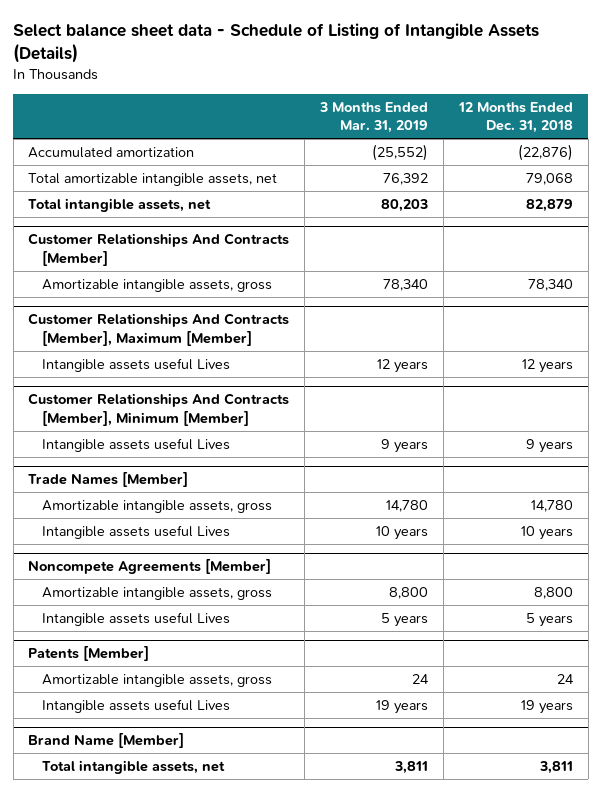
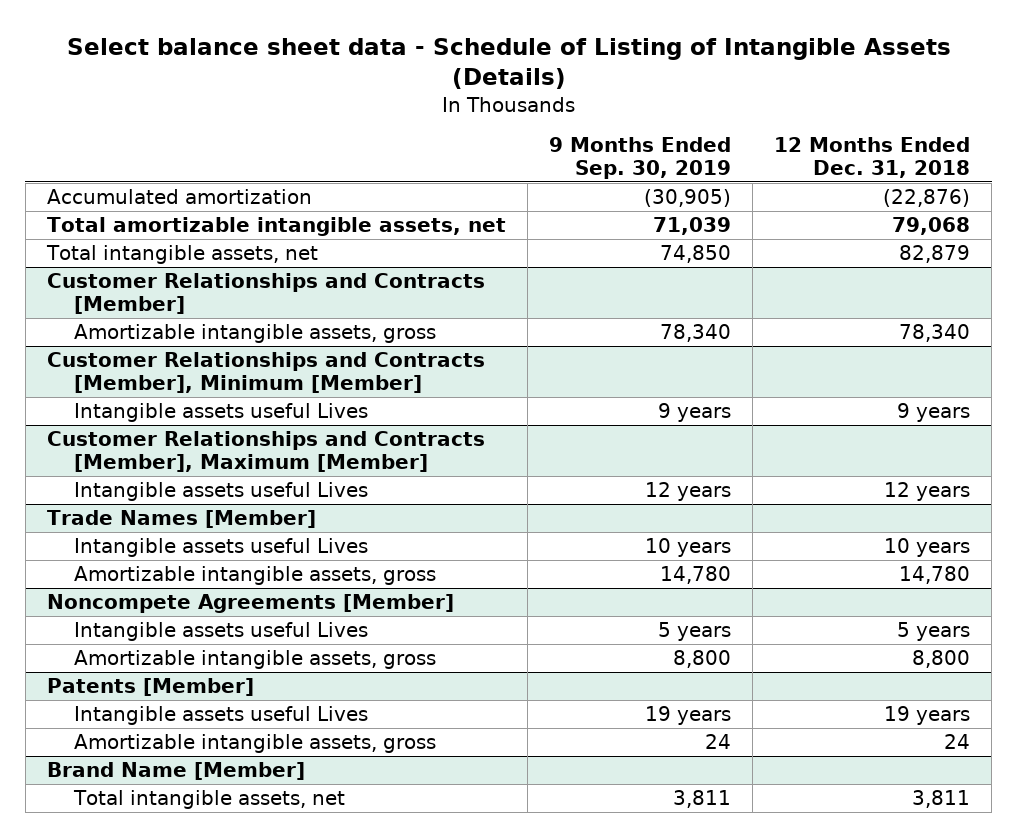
[319,101,429,133] 3 Months Ended Mar. 31, 2019 -> none
none -> [549,137,732,179] 9 Months Ended Sep. 30, 2019
[28,233,290,266] Customer Relationships And Contracts [Member] -> [46,273,485,314] Customer Relationships and Contracts [Member]
[28,313,290,346] Customer Relationships And Contracts [Member], Maximum [Member] -> none
[42,358,231,373] Intangible assets useful Lives -> none
[28,393,290,426] Customer Relationships And Contracts [Member], Minimum [Member] -> [46,352,485,393] Customer Relationships and Contracts [Member], Minimum [Member]
none -> [46,431,485,472] Customer Relationships and Contracts [Member], Maximum [Member]
none -> [73,482,368,502] Intangible assets useful Lives
[42,500,273,514] Amortizable intangible assets, gross -> [73,566,436,586] Amortizable intangible assets, gross
[42,587,273,601] Amortizable intangible assets, gross -> [73,650,436,670] Amortizable intangible assets, gross
[42,674,273,688] Amortizable intangible assets, gross -> [73,734,436,754] Amortizable intangible assets, gross

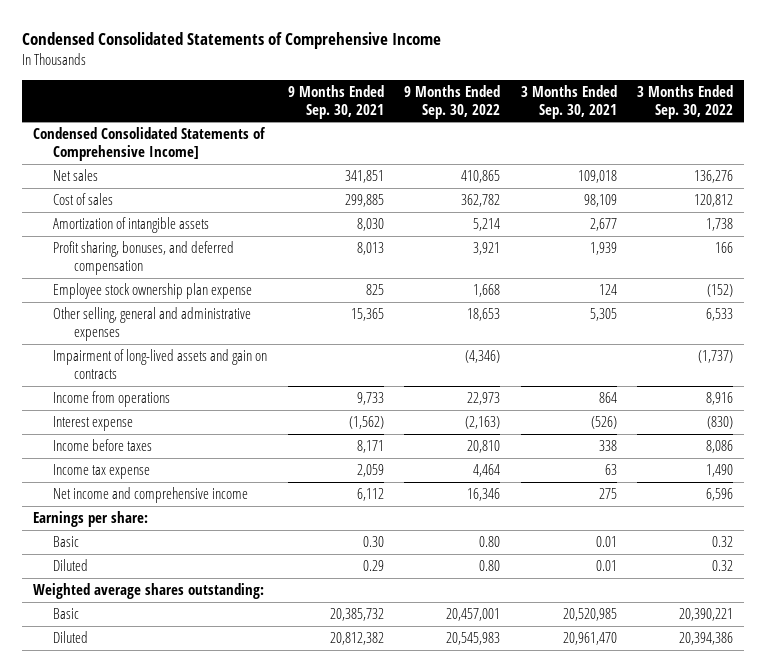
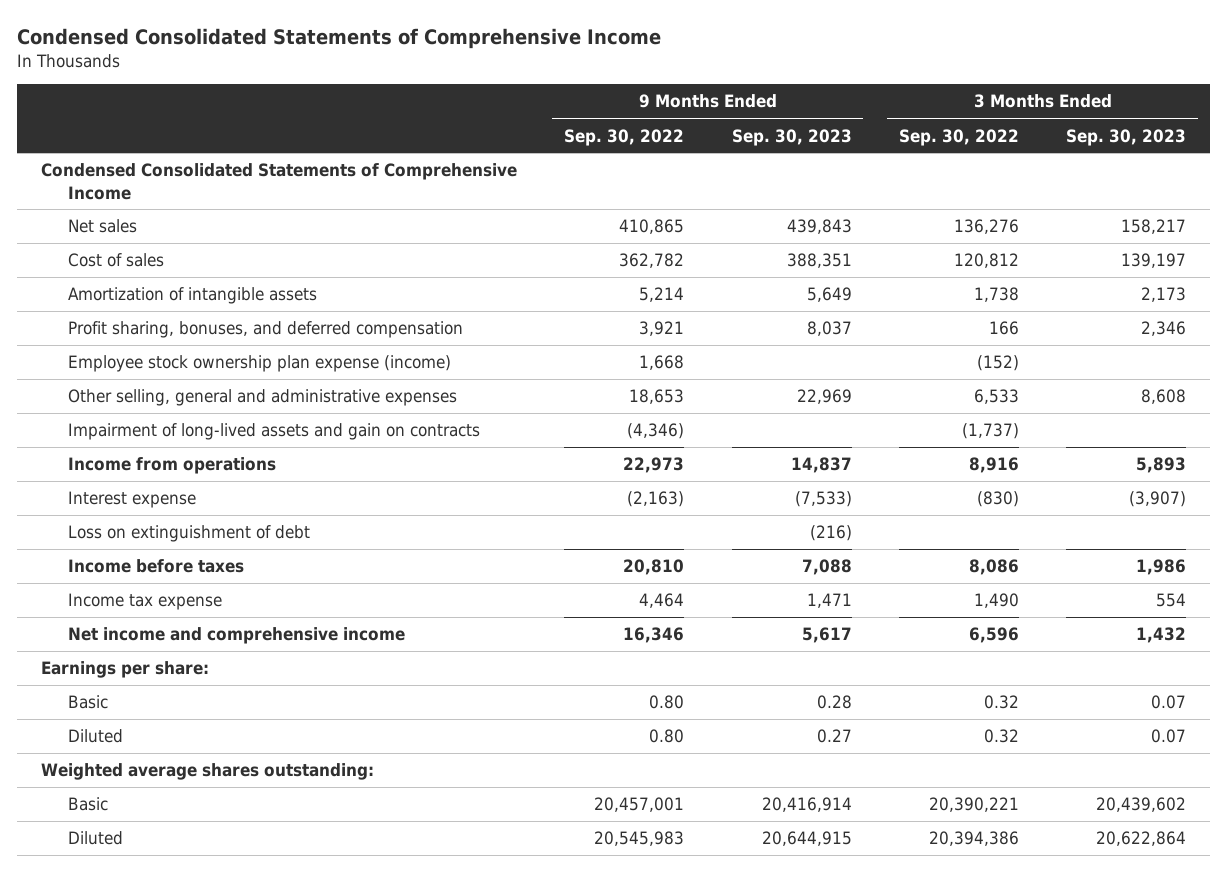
[287,84,384,119] 9 Months Ended Sep. 30, 2021 -> none
[520,84,617,119] 3 Months Ended Sep. 30, 2021 -> none
none -> [731,128,852,146] Sep. 30, 2023
none -> [1066,128,1187,146] Sep. 30, 2023
[32,127,266,162] Condensed Consolidated Statements of Comprehensive Income] -> [41,163,518,200] Condensed Consolidated Statements of Comprehensive Income
[53,283,253,300] Employee stock ownership plan expense -> [67,355,451,373] Employee stock ownership plan expense (income)
none -> [67,525,310,543] Loss on extinguishment of debt

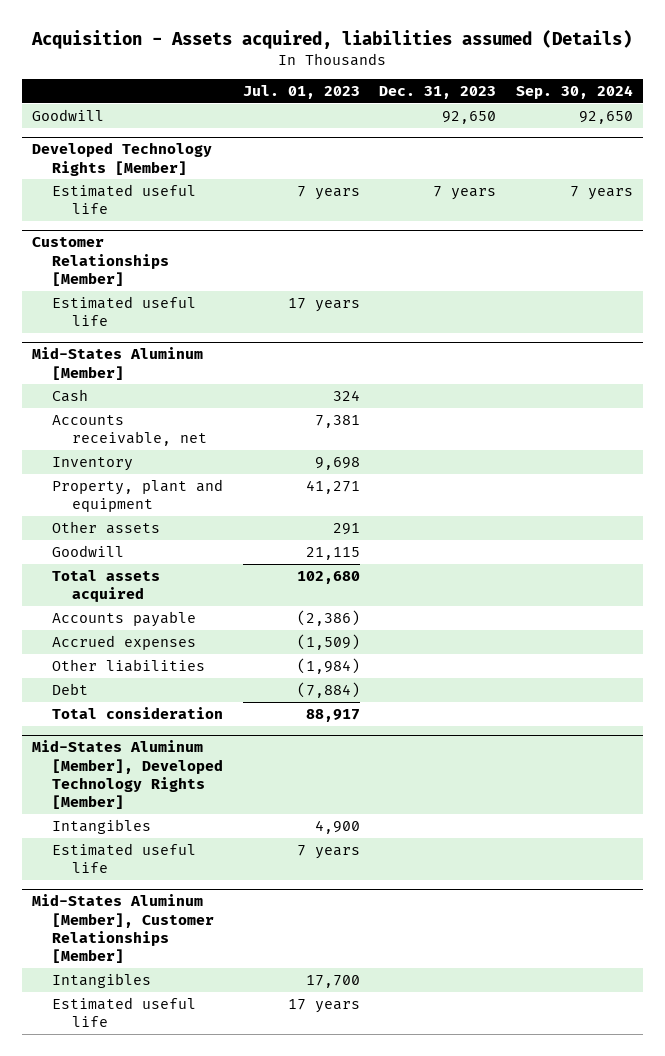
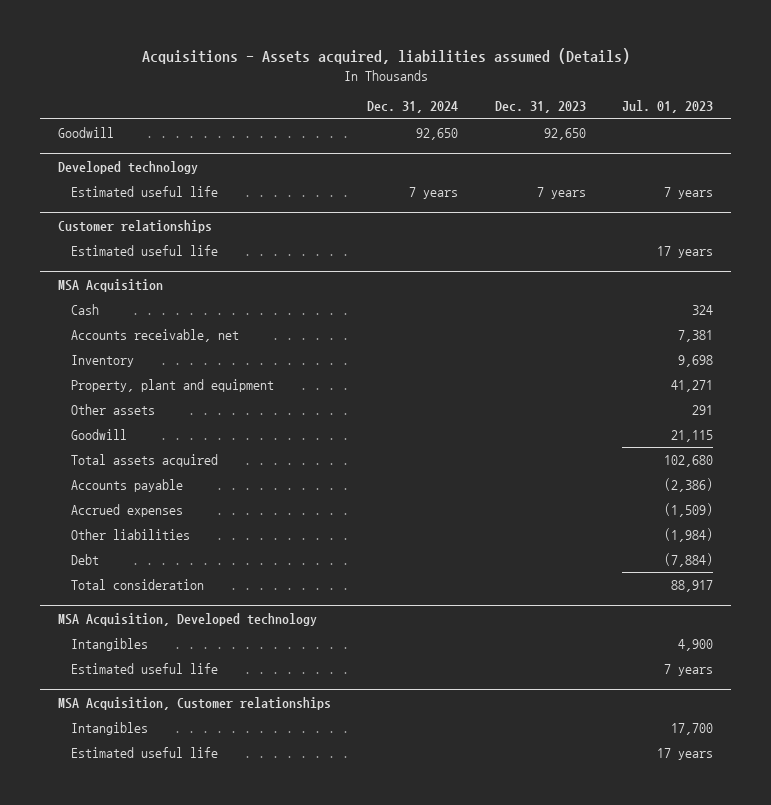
[31,29,633,49] Acquisition - Assets acquired, liabilities assumed (Details) -> [141,48,630,65] Acquisitions - Assets acquired, liabilities assumed (Details)
[515,85,633,100] Sep. 30, 2024 -> none
none -> [367,101,459,114] Dec. 31, 2024
[31,142,212,176] Developed Technology Rights [Member] -> [58,160,199,174] Developed technology
[31,237,169,286] Customer Relationships [Member] -> [58,219,213,233] Customer relationships
[31,347,203,380] Mid-States Aluminum [Member] -> [58,278,164,292] MSA Acquisition
[31,740,223,810] Mid-States Aluminum [Member], Developed Technology Rights [Member] -> none
none -> [58,612,318,626] MSA Acquisition, Developed technology
[31,894,214,964] Mid-States Aluminum [Member], Customer Relationships [Member] -> none
none -> [58,696,332,710] MSA Acquisition, Customer relationships

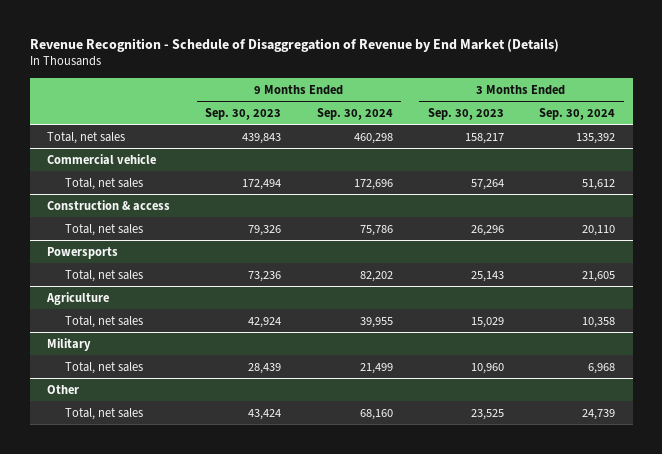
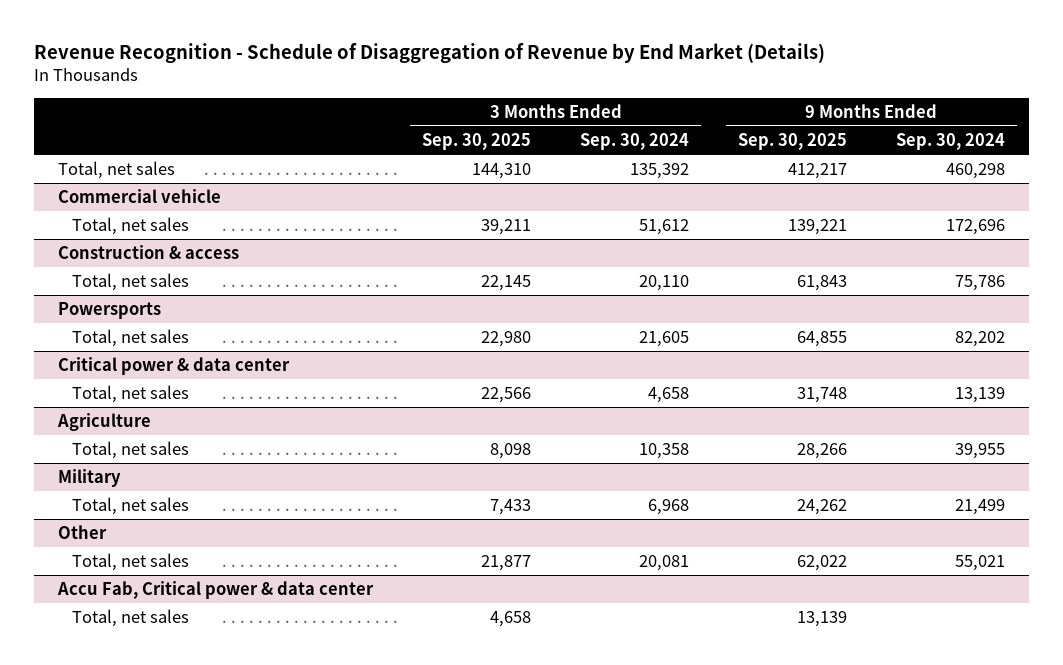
[205,107,282,120] Sep. 30, 2023 -> none
[427,107,504,120] Sep. 30, 2023 -> none
none -> [422,133,532,151] Sep. 30, 2025
none -> [738,133,848,151] Sep. 30, 2025
none -> [58,357,291,376] Critical power & data center
none -> [71,385,189,404] Total, net sales
[359,408,393,420] 68,160 -> [954,555,1005,572] 55,021
[581,408,615,420] 24,739 -> [639,555,690,572] 20,081
none -> [57,581,375,600] Accu Fab, Critical power & data center
none -> [71,609,189,628] Total, net sales

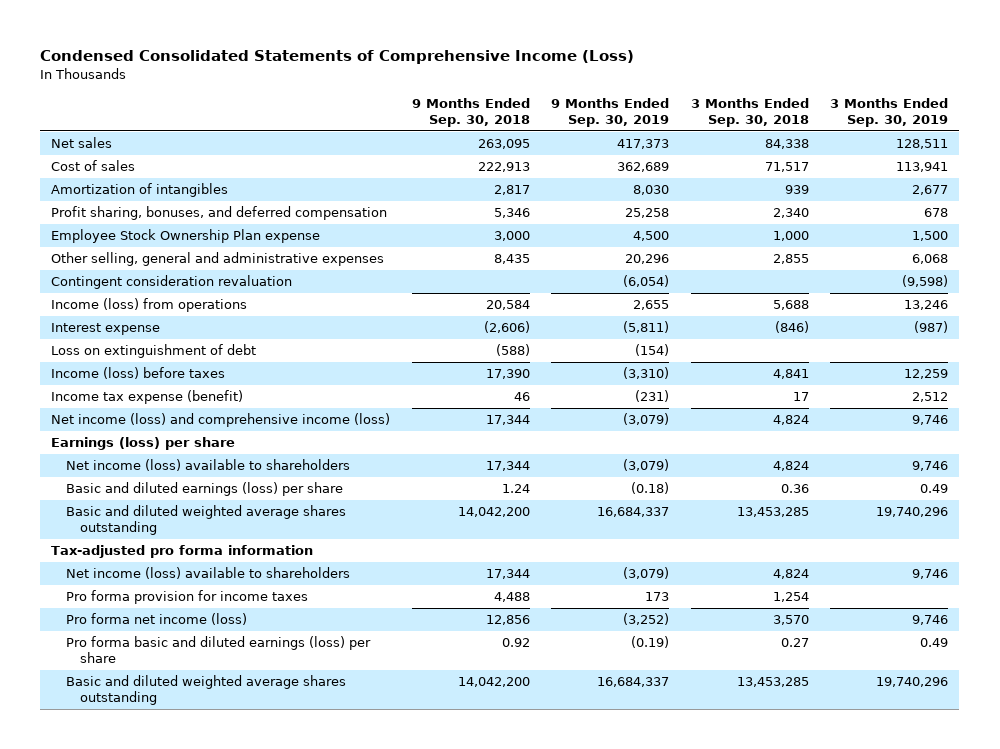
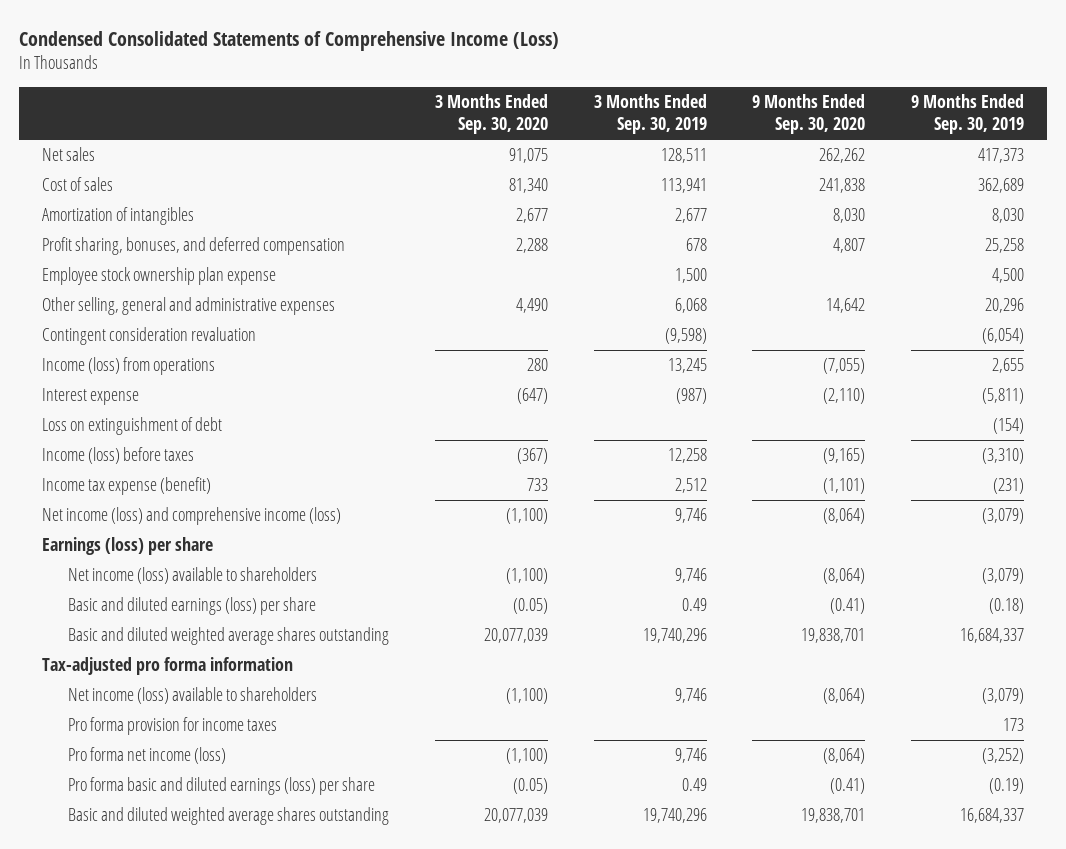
[411,98,530,127] 9 Months Ended Sep. 30, 2018 -> none
[690,98,809,127] 3 Months Ended Sep. 30, 2018 -> none
none -> [434,94,548,135] 3 Months Ended Sep. 30, 2020
none -> [752,94,866,135] 9 Months Ended Sep. 30, 2020
[51,229,321,244] Employee Stock Ownership Plan expense -> [41,267,276,286] Employee stock ownership plan expense
[904,300,949,311] 13,246 -> [667,358,707,374] 13,245
[904,369,949,380] 12,259 -> [667,448,707,464] 12,258

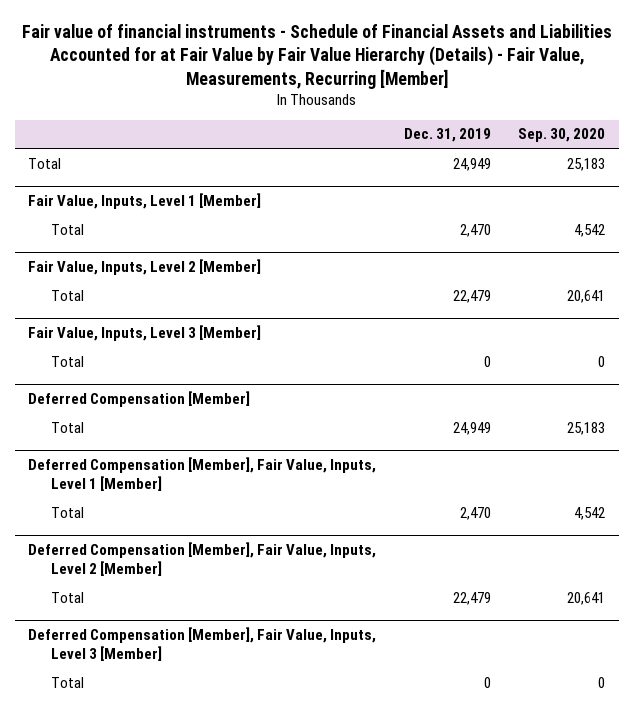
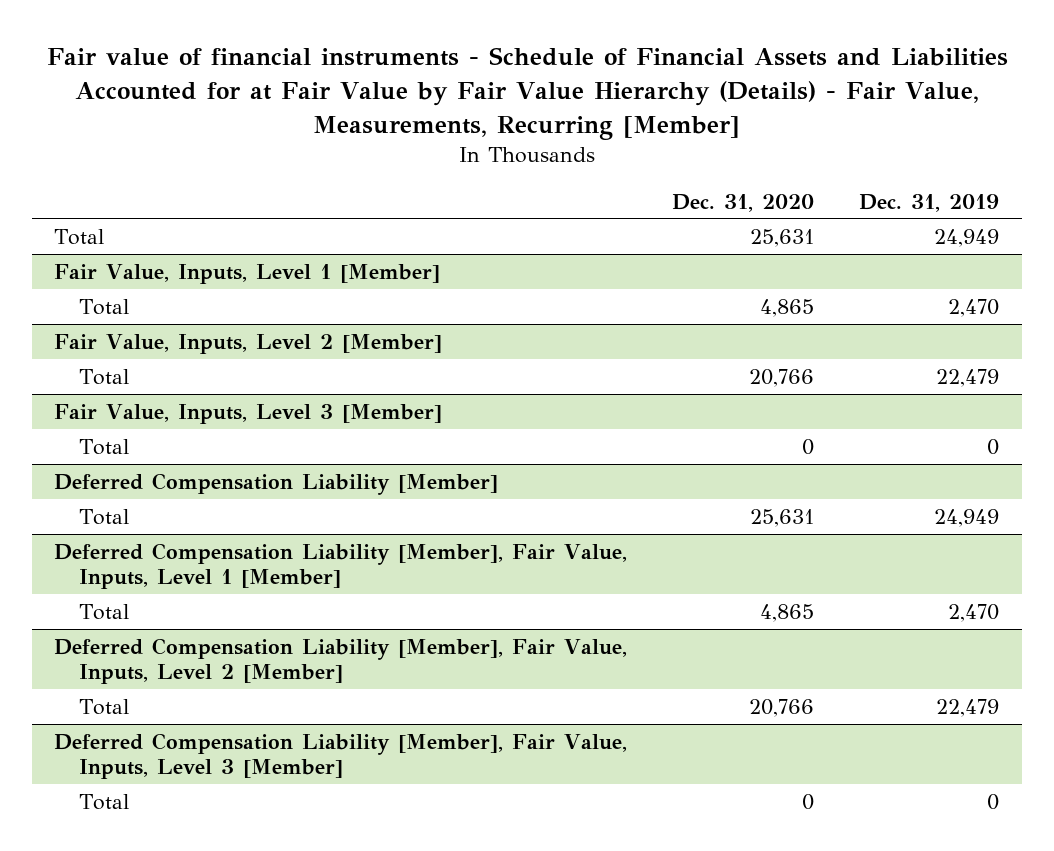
[518,128,606,143] Sep. 30, 2020 -> none
none -> [672,193,815,212] Dec. 31, 2020
[28,390,251,407] Deferred Compensation [Member] -> [54,472,499,495] Deferred Compensation Liability [Member]
[28,456,377,491] Deferred Compensation [Member], Fair Value, Inputs, Level 1 [Member] -> [54,542,628,589] Deferred Compensation Liability [Member], Fair Value, Inputs, Level 1 [Member]
[28,541,377,576] Deferred Compensation [Member], Fair Value, Inputs, Level 2 [Member] -> [54,637,628,684] Deferred Compensation Liability [Member], Fair Value, Inputs, Level 2 [Member]
[28,626,377,661] Deferred Compensation [Member], Fair Value, Inputs, Level 3 [Member] -> [54,732,628,779] Deferred Compensation Liability [Member], Fair Value, Inputs, Level 3 [Member]

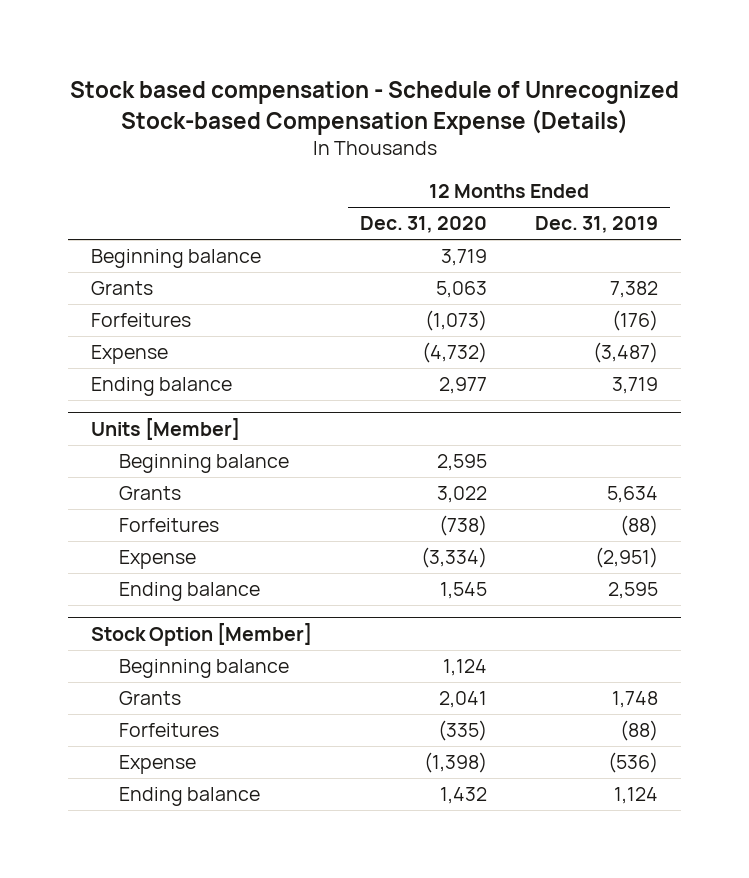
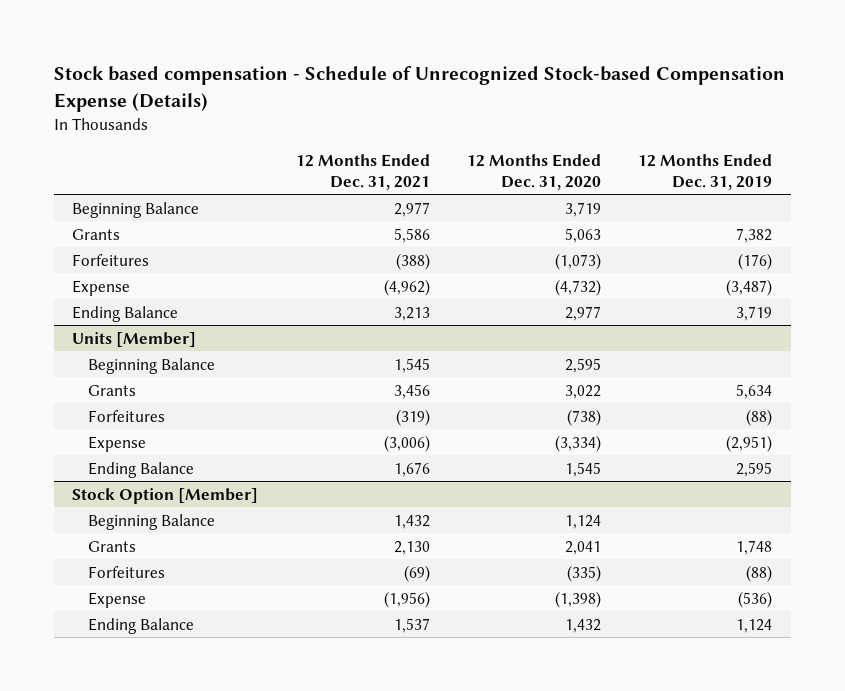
none -> [295,153,430,190] 12 Months Ended Dec. 31, 2021
[91,249,262,269] Beginning balance -> [72,201,200,218] Beginning Balance
[91,377,233,397] Ending balance -> [72,305,179,322] Ending Balance
[118,454,289,474] Beginning balance -> [87,357,215,374] Beginning Balance
[118,582,260,602] Ending balance -> [87,461,194,478] Ending Balance
[118,659,289,679] Beginning balance -> [87,513,215,530] Beginning Balance
[118,787,260,807] Ending balance -> [87,617,194,634] Ending Balance

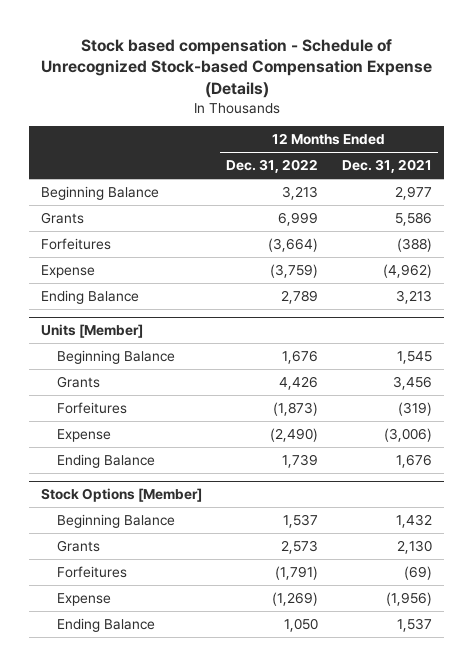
[466,153,601,190] 12 Months Ended Dec. 31, 2020 -> none
[638,153,773,190] 12 Months Ended Dec. 31, 2019 -> none
none -> [226,159,319,174] Dec. 31, 2022
[72,487,259,504] Stock Option [Member] -> [41,488,203,503] Stock Options [Member]

